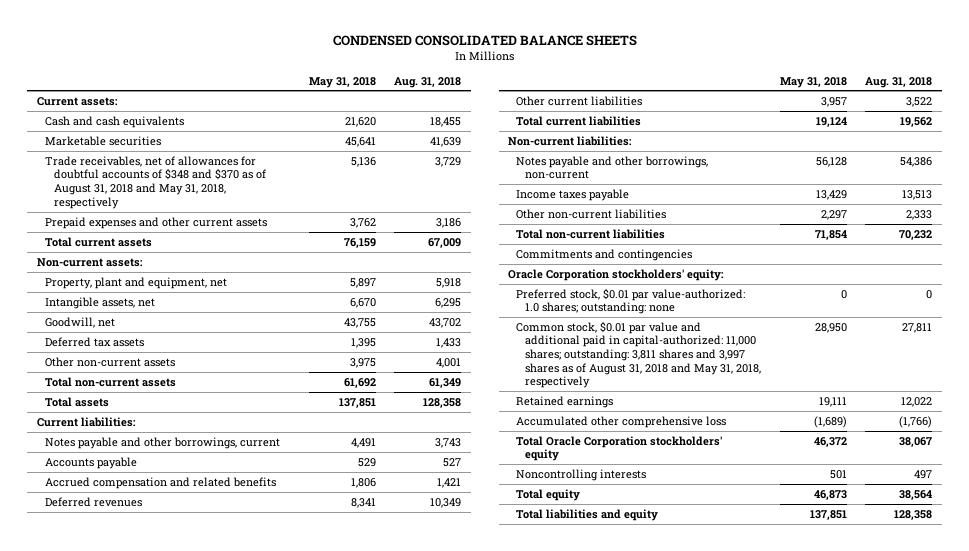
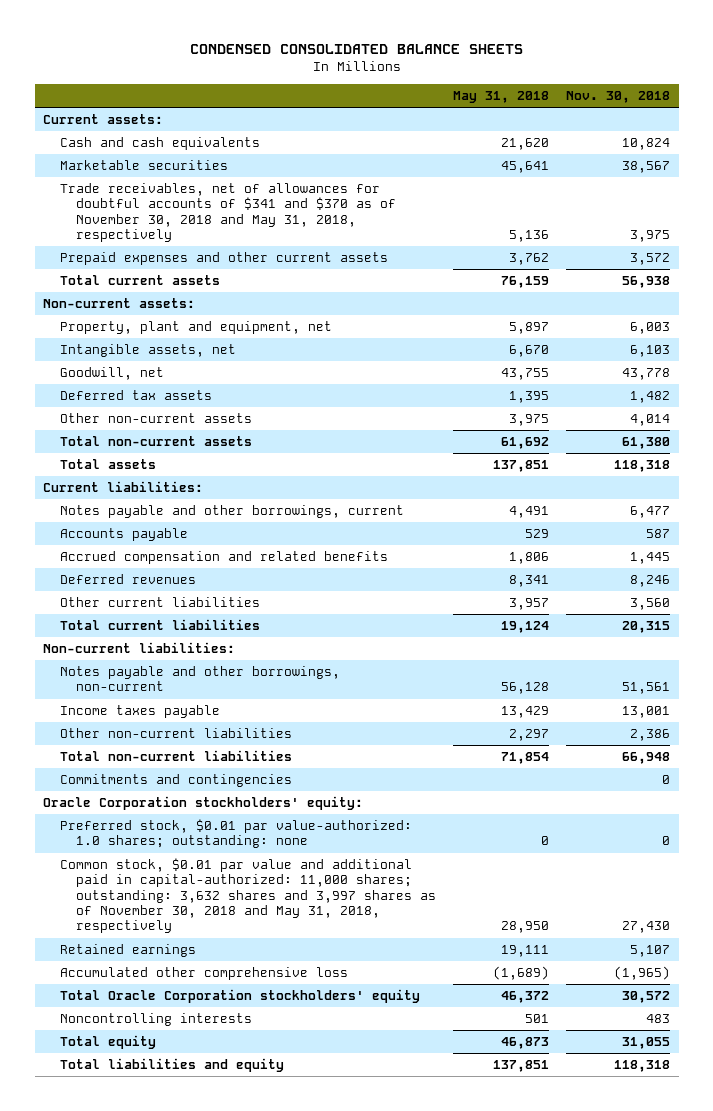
[394,76,462,88] Aug. 31, 2018 -> none
none -> [566,91,671,104] Nov. 30, 2018
[45,155,266,209] Trade receivables, net of allowances for doubtful accounts of $348 and $370 as of August 31, 2018 and May 31, 2018, respectively -> [59,183,396,243] Trade receivables, net of allowances for doubtful accounts of $341 and $370 as of November 30, 2018 and May 31, 2018, respectively
[516,320,761,389] Common stock, $0.01 par value and additional paid in capital-authorized: 11,000 shares; outstanding: 3,811 shares and 3,997 shares as of August 31, 2018 and May 31, 2018, respectively -> [59,858,436,934] Common stock, $0.01 par value and additional paid in capital-authorized: 11,000 shares; outstanding: 3,632 shares and 3,997 shares as of November 30, 2018 and May 31, 2018, respectively

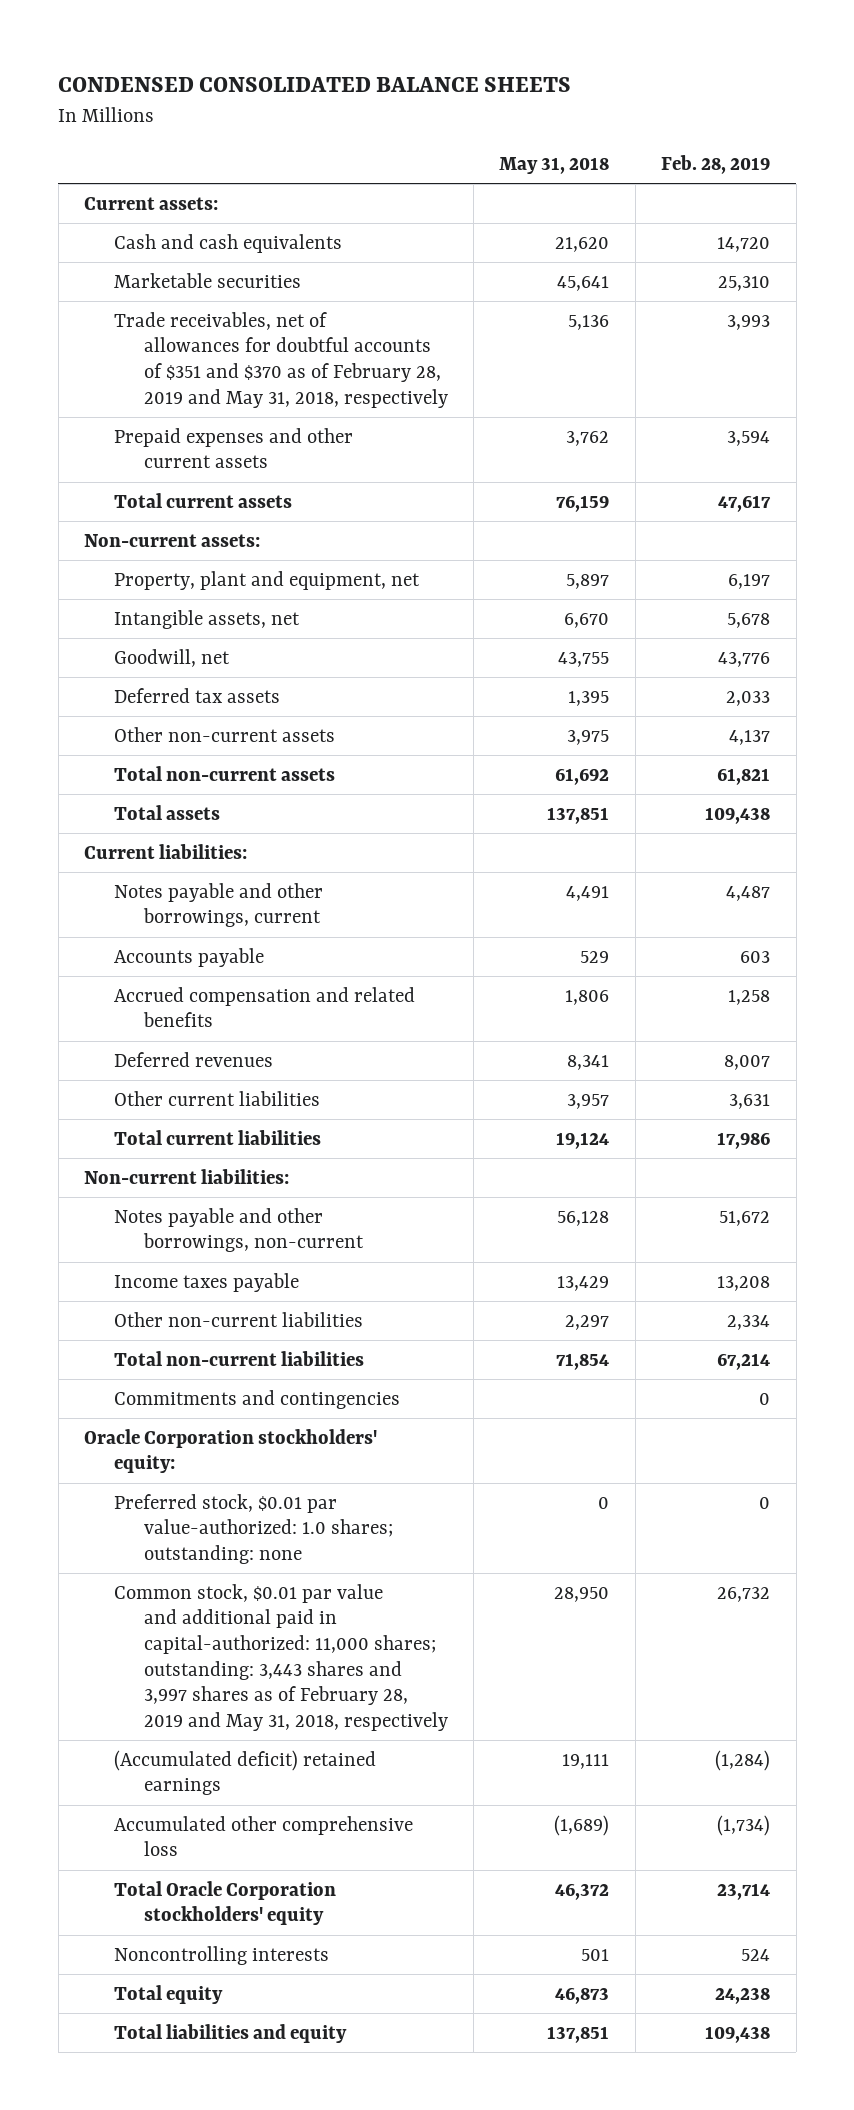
[566,91,671,104] Nov. 30, 2018 -> none
none -> [661,155,771,175] Feb. 28, 2019
[59,183,396,243] Trade receivables, net of allowances for doubtful accounts of $341 and $370 as of November 30, 2018 and May 31, 2018, respectively -> [113,311,448,408] Trade receivables, net of allowances for doubtful accounts of $351 and $370 as of February 28, 2019 and May 31, 2018, respectively
[59,858,436,934] Common stock, $0.01 par value and additional paid in capital-authorized: 11,000 shares; outstanding: 3,632 shares and 3,997 shares as of November 30, 2018 and May 31, 2018, respectively -> [113,1583,448,1731] Common stock, $0.01 par value and additional paid in capital-authorized: 11,000 shares; outstanding: 3,443 shares and 3,997 shares as of February 28, 2019 and May 31, 2018, respectively
[59,944,196,958] Retained earnings -> [113,1749,376,1796] (Accumulated deficit) retained earnings

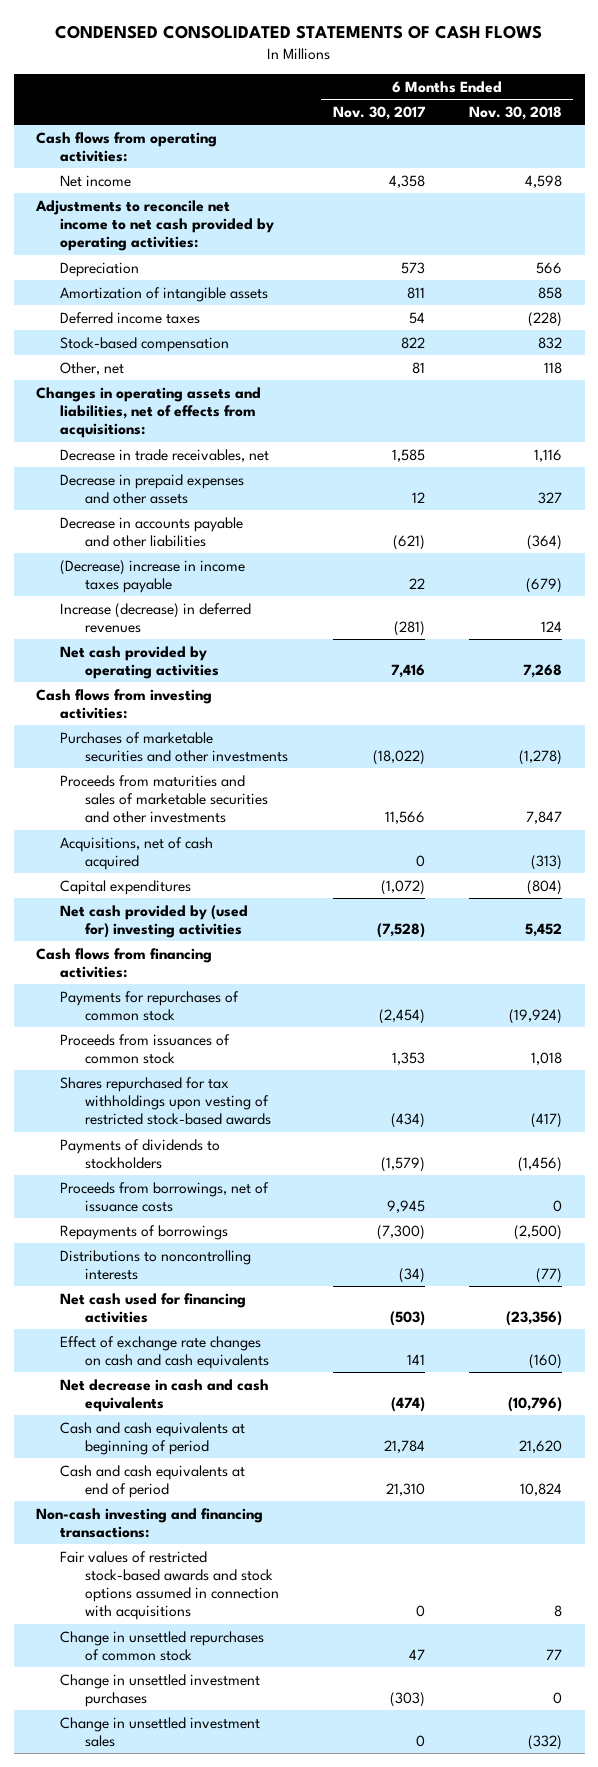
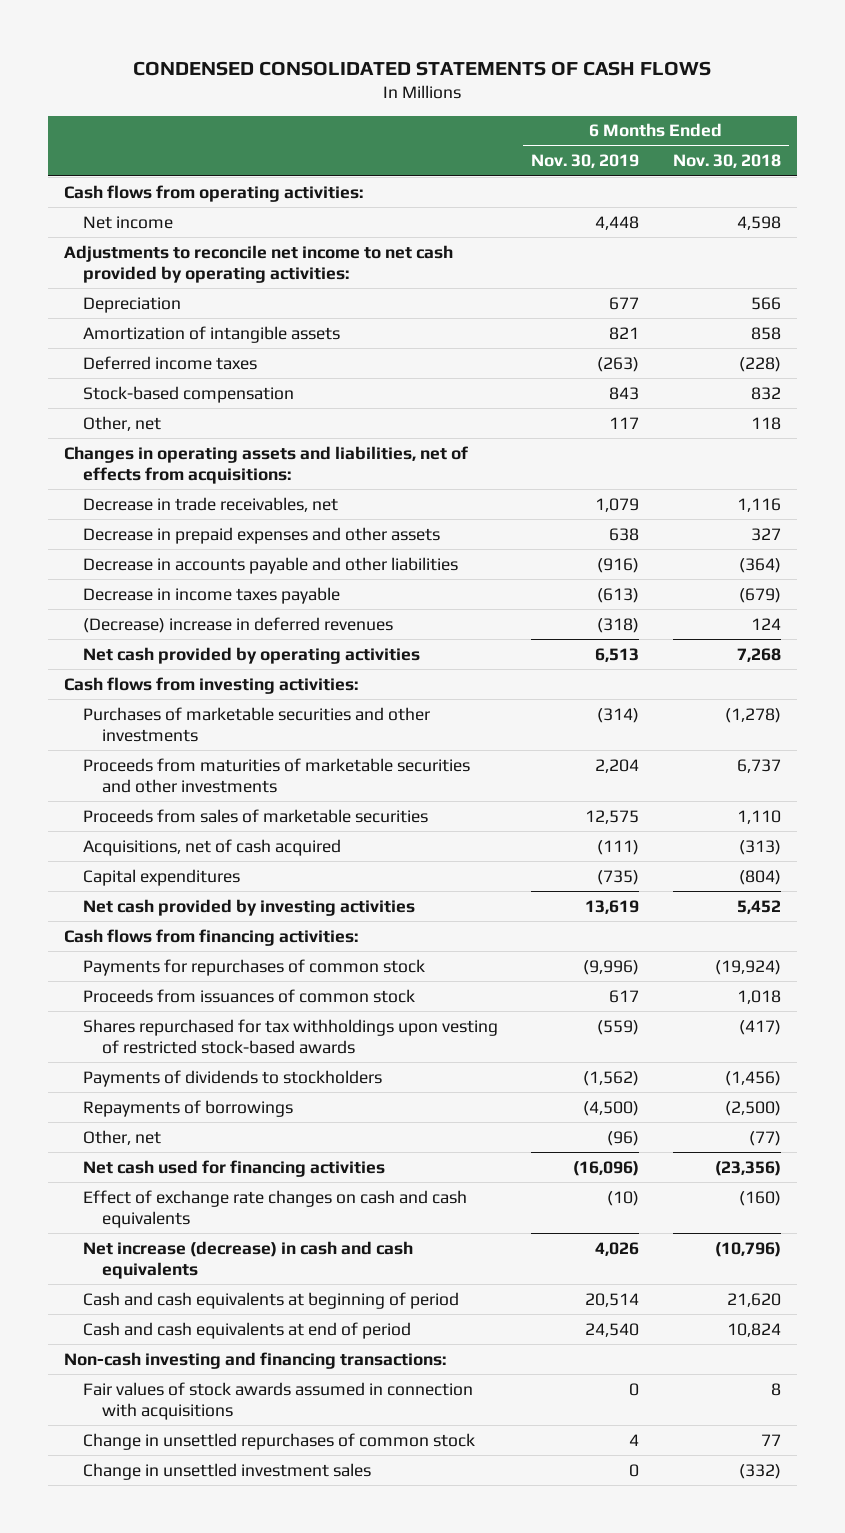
[332,105,426,120] Nov. 30, 2017 -> none
none -> [531,154,640,169] Nov. 30, 2019
[60,559,246,593] (Decrease) increase in income taxes payable -> [83,586,341,604] Decrease in income taxes payable
[60,602,252,633] Increase (decrease) in deferred revenues -> [83,616,394,633] (Decrease) increase in deferred revenues
[60,774,268,824] Proceeds from maturities and sales of marketable securities and other investments -> [83,757,471,794] Proceeds from maturities of marketable securities and other investments
[526,811,563,825] 7,847 -> [736,758,781,773] 6,737
none -> [83,808,429,823] Proceeds from sales of marketable securities
[60,904,249,938] Net cash provided by (used for) investing activities -> [83,898,416,916] Net cash provided by investing activities
[60,1181,270,1212] Proceeds from borrowings, net of issuance costs -> none
[60,1249,252,1280] Distributions to noncontrolling interests -> none
none -> [83,1129,162,1145] Other, net
[60,1378,270,1412] Net decrease in cash and cash equivalents -> [83,1240,414,1280] Net increase (decrease) in cash and cash equivalents
[60,1550,279,1621] Fair values of restricted stock-based awards and stock options assumed in connection with acquisitions -> [83,1381,474,1421] Fair values of stock awards assumed in connection with acquisitions
[60,1673,261,1707] Change in unsettled investment purchases -> none

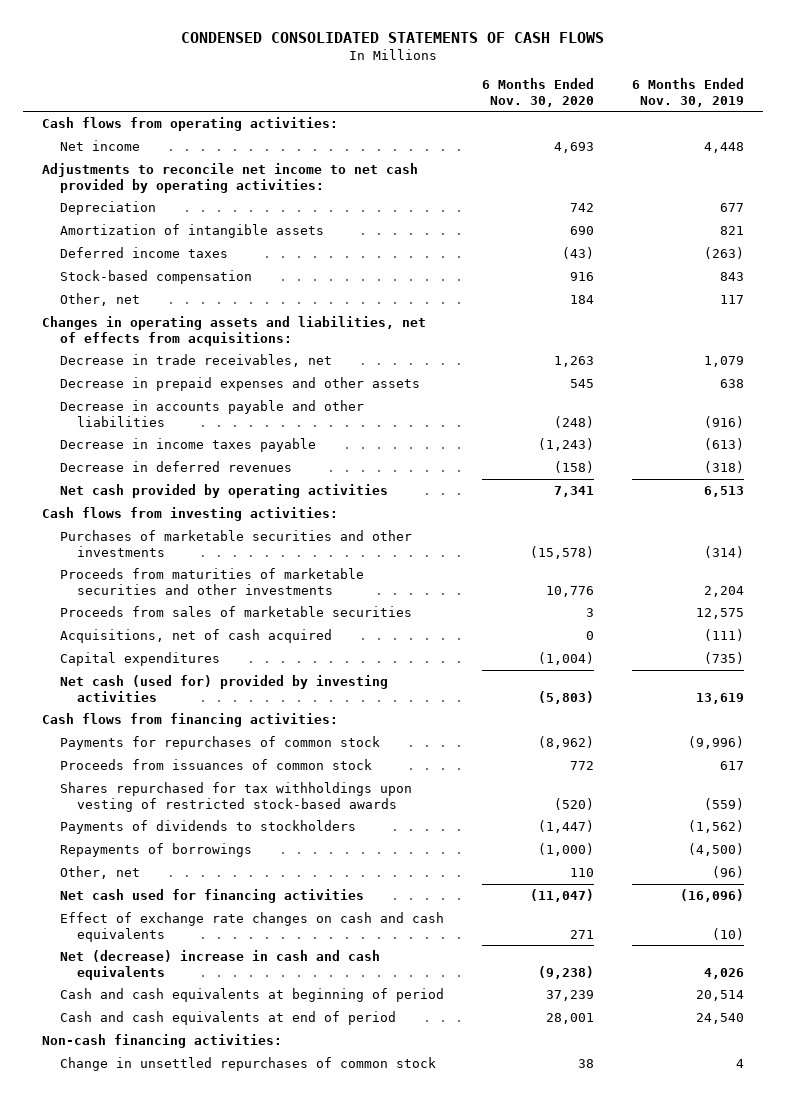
[672,154,781,169] Nov. 30, 2018 -> none
none -> [481,78,594,107] 6 Months Ended Nov. 30, 2020
[83,616,394,633] (Decrease) increase in deferred revenues -> [59,460,292,472] Decrease in deferred revenues
[83,898,416,916] Net cash provided by investing activities -> [59,674,388,702] Net cash (used for) provided by investing activities
[83,1240,414,1280] Net increase (decrease) in cash and cash equivalents -> [59,949,380,980] Net (decrease) increase in cash and cash equivalents
[64,1351,447,1369] Non-cash investing and financing transactions: -> none
[83,1381,474,1421] Fair values of stock awards assumed in connection with acquisitions -> none
none -> [41,1033,282,1048] Non-cash financing activities:
[83,1462,372,1480] Change in unsettled investment sales -> none

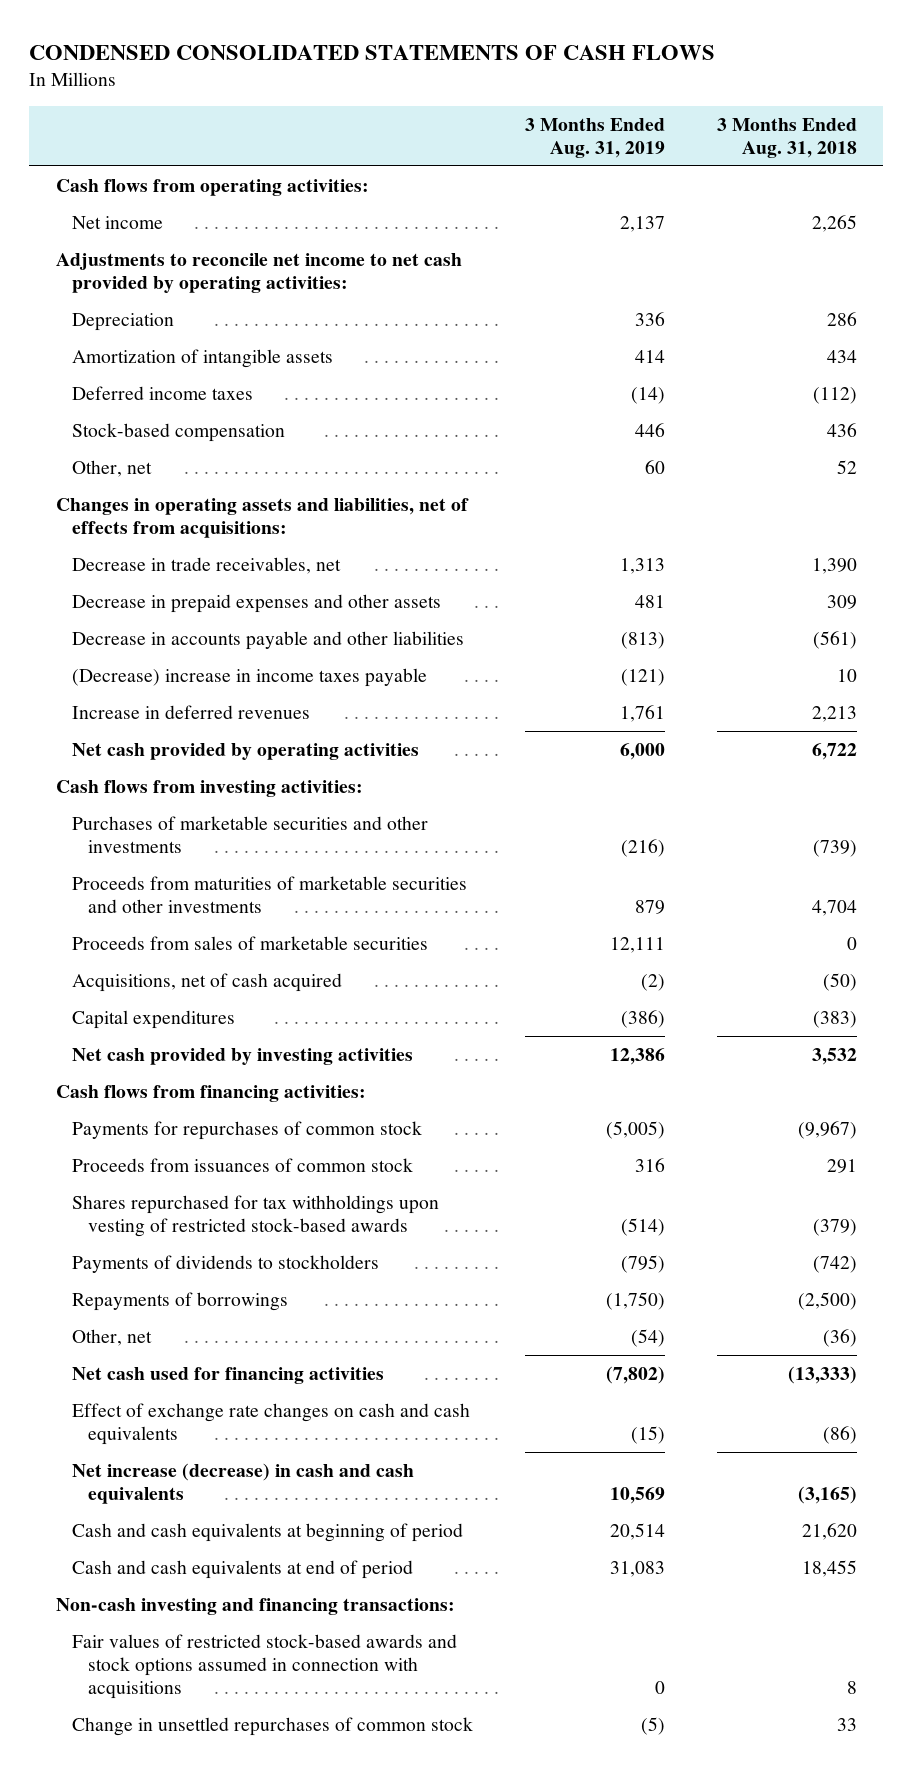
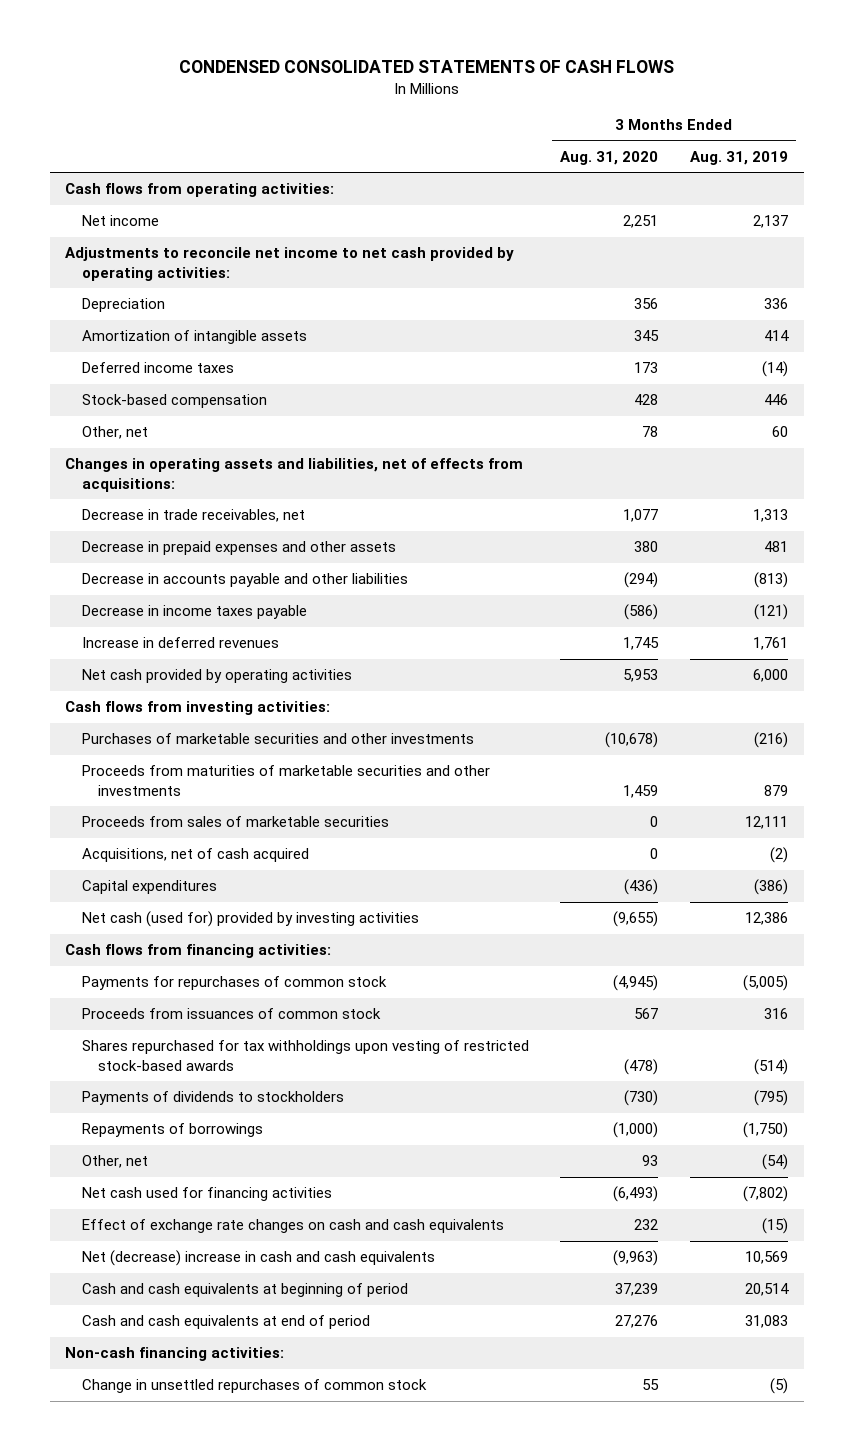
[717,117,858,158] 3 Months Ended Aug. 31, 2018 -> none
none -> [560,150,659,165] Aug. 31, 2020
[71,667,427,687] (Decrease) increase in income taxes payable -> [81,605,307,620] Decrease in income taxes payable
[71,1047,413,1065] Net cash provided by investing activities -> [81,911,419,928] Net cash (used for) provided by investing activities
[71,1462,414,1504] Net increase (decrease) in cash and cash equivalents -> [81,1250,435,1267] Net (decrease) increase in cash and cash equivalents
[55,1597,455,1615] Non-cash investing and financing transactions: -> none
[71,1633,457,1699] Fair values of restricted stock-based awards and stock options assumed in connection with acquisitions -> none
none -> [65,1347,285,1362] Non-cash financing activities:

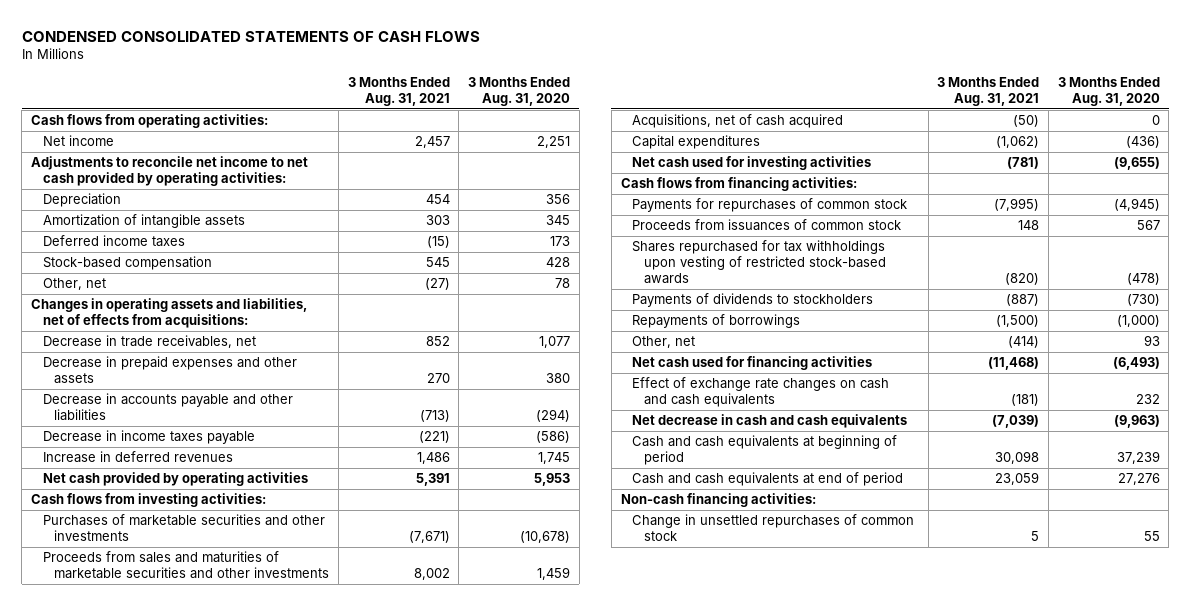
[689,150,788,165] Aug. 31, 2019 -> none
none -> [347,77,450,106] 3 Months Ended Aug. 31, 2021
[81,816,389,828] Proceeds from sales of marketable securities -> none
[81,765,490,796] Proceeds from maturities of marketable securities and other investments -> [42,551,330,579] Proceeds from sales and maturities of marketable securities and other investments
[81,911,419,928] Net cash (used for) provided by investing activities -> [632,156,872,171] Net cash used for investing activities
[81,1250,435,1267] Net (decrease) increase in cash and cash equivalents -> [632,414,908,429] Net decrease in cash and cash equivalents

